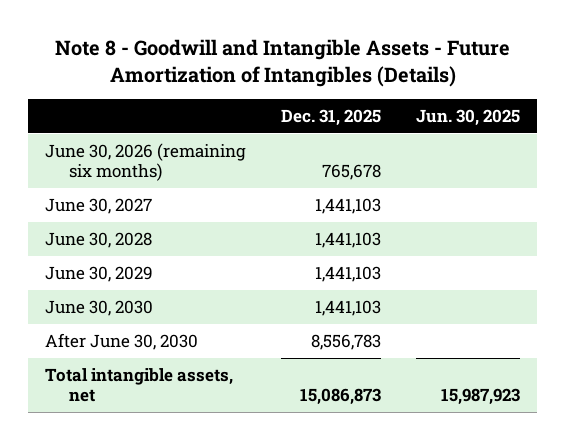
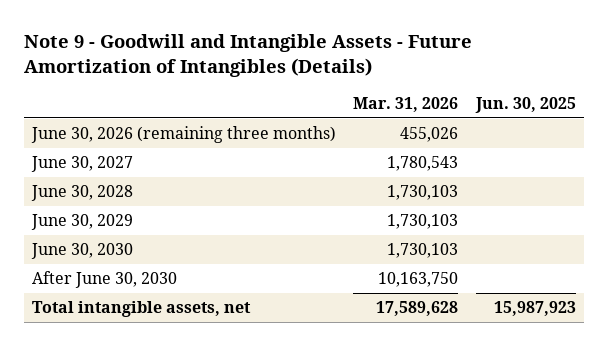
[54,38,510,87] Note 8 - Goodwill and Intangible Assets - Future Amortization of Intangibles (Details) -> [23,34,472,78] Note 9 - Goodwill and Intangible Assets - Future Amortization of Intangibles (Details)
[281,108,382,126] Dec. 31, 2025 -> none
none -> [353,97,459,113] Mar. 31, 2026
[45,143,247,182] June 30, 2026 (remaining six months) -> [31,126,337,144] June 30, 2026 (remaining three months)

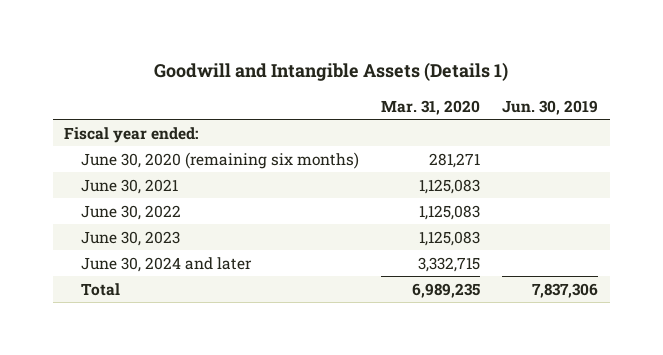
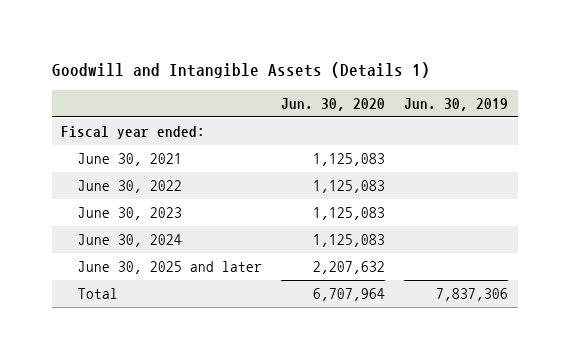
[381,99,481,115] Mar. 31, 2020 -> none
none -> [280,98,385,112] Jun. 30, 2020
[80,151,359,169] June 30, 2020 (remaining six months) -> none
none -> [77,234,182,248] June 30, 2024
[80,256,252,272] June 30, 2024 and later -> [77,261,262,275] June 30, 2025 and later

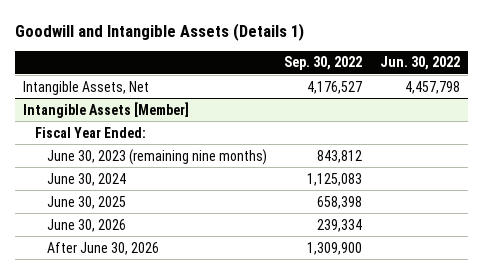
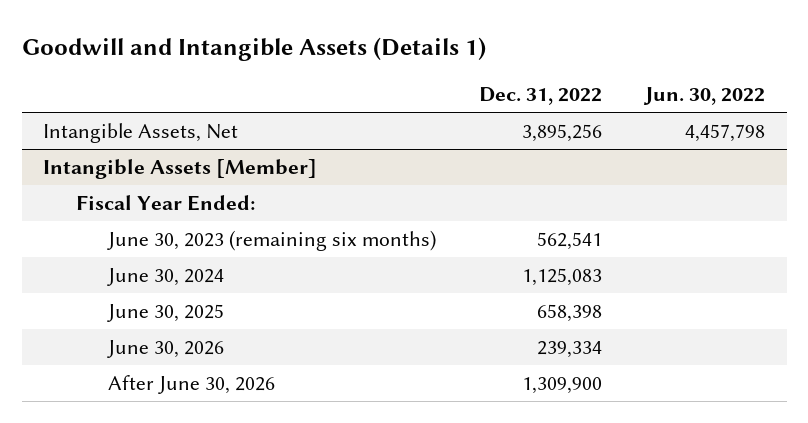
[284,56,363,71] Sep. 30, 2022 -> none
none -> [479,87,603,106] Dec. 31, 2022
[46,148,267,165] June 30, 2023 (remaining nine months) -> [107,229,437,251] June 30, 2023 (remaining six months)

